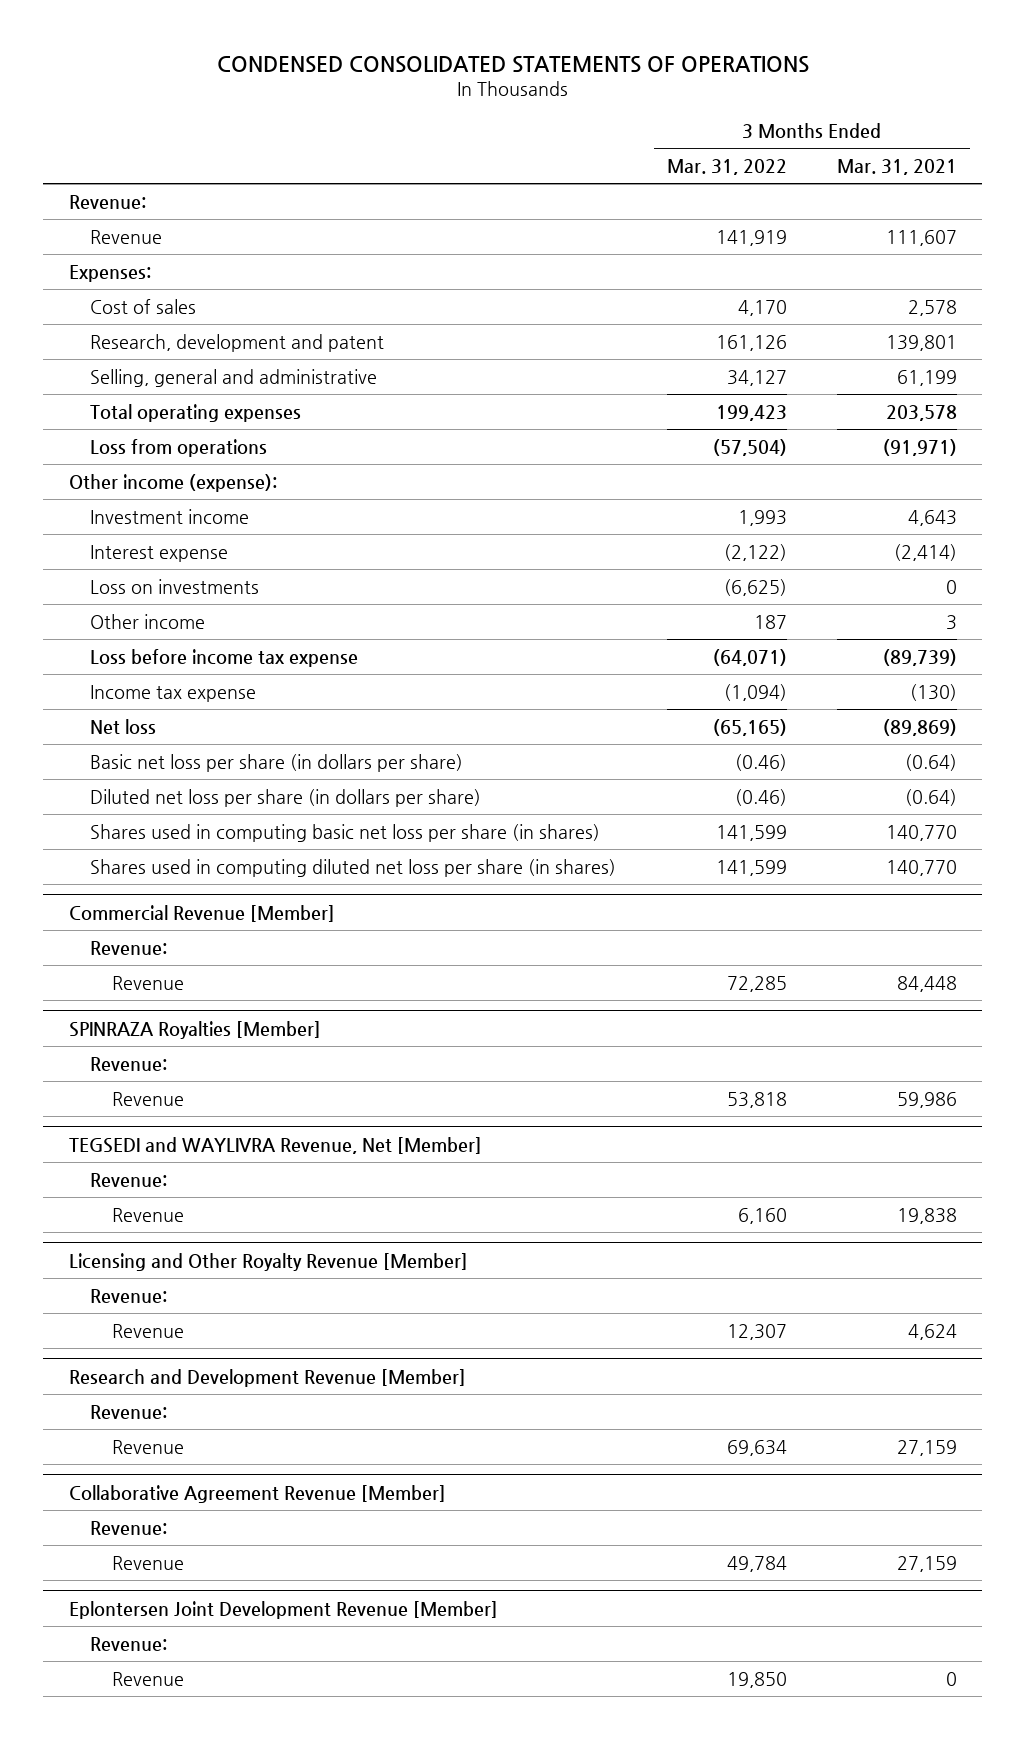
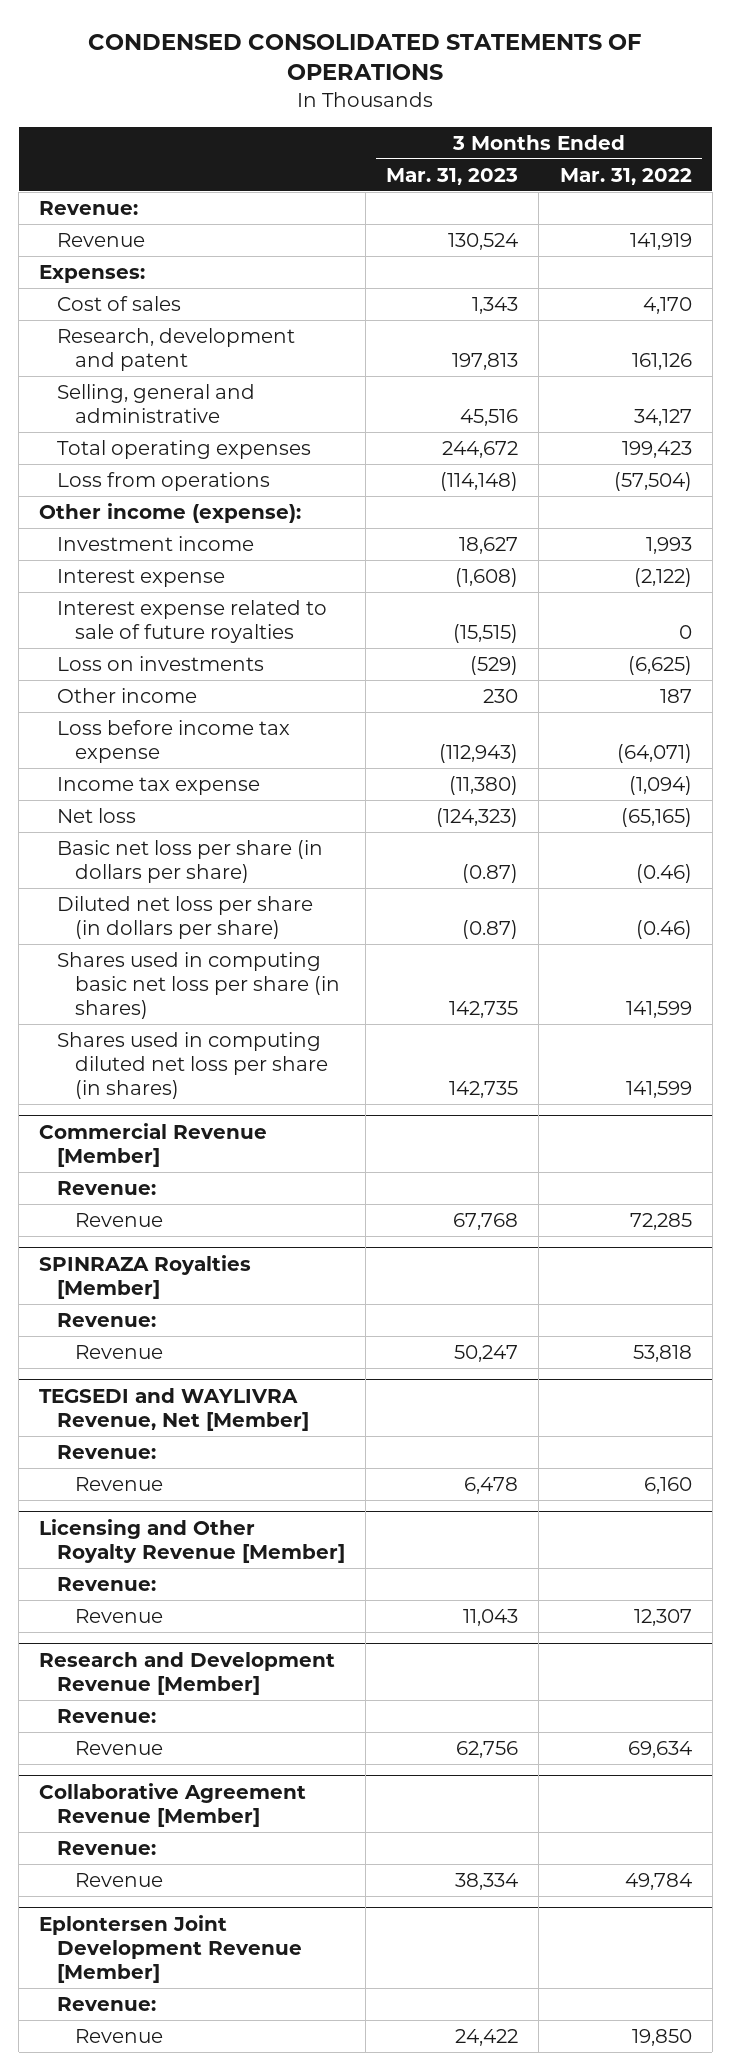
[837,159,958,176] Mar. 31, 2021 -> none
none -> [386,167,519,185] Mar. 31, 2023
none -> [57,599,328,643] Interest expense related to sale of future royalties

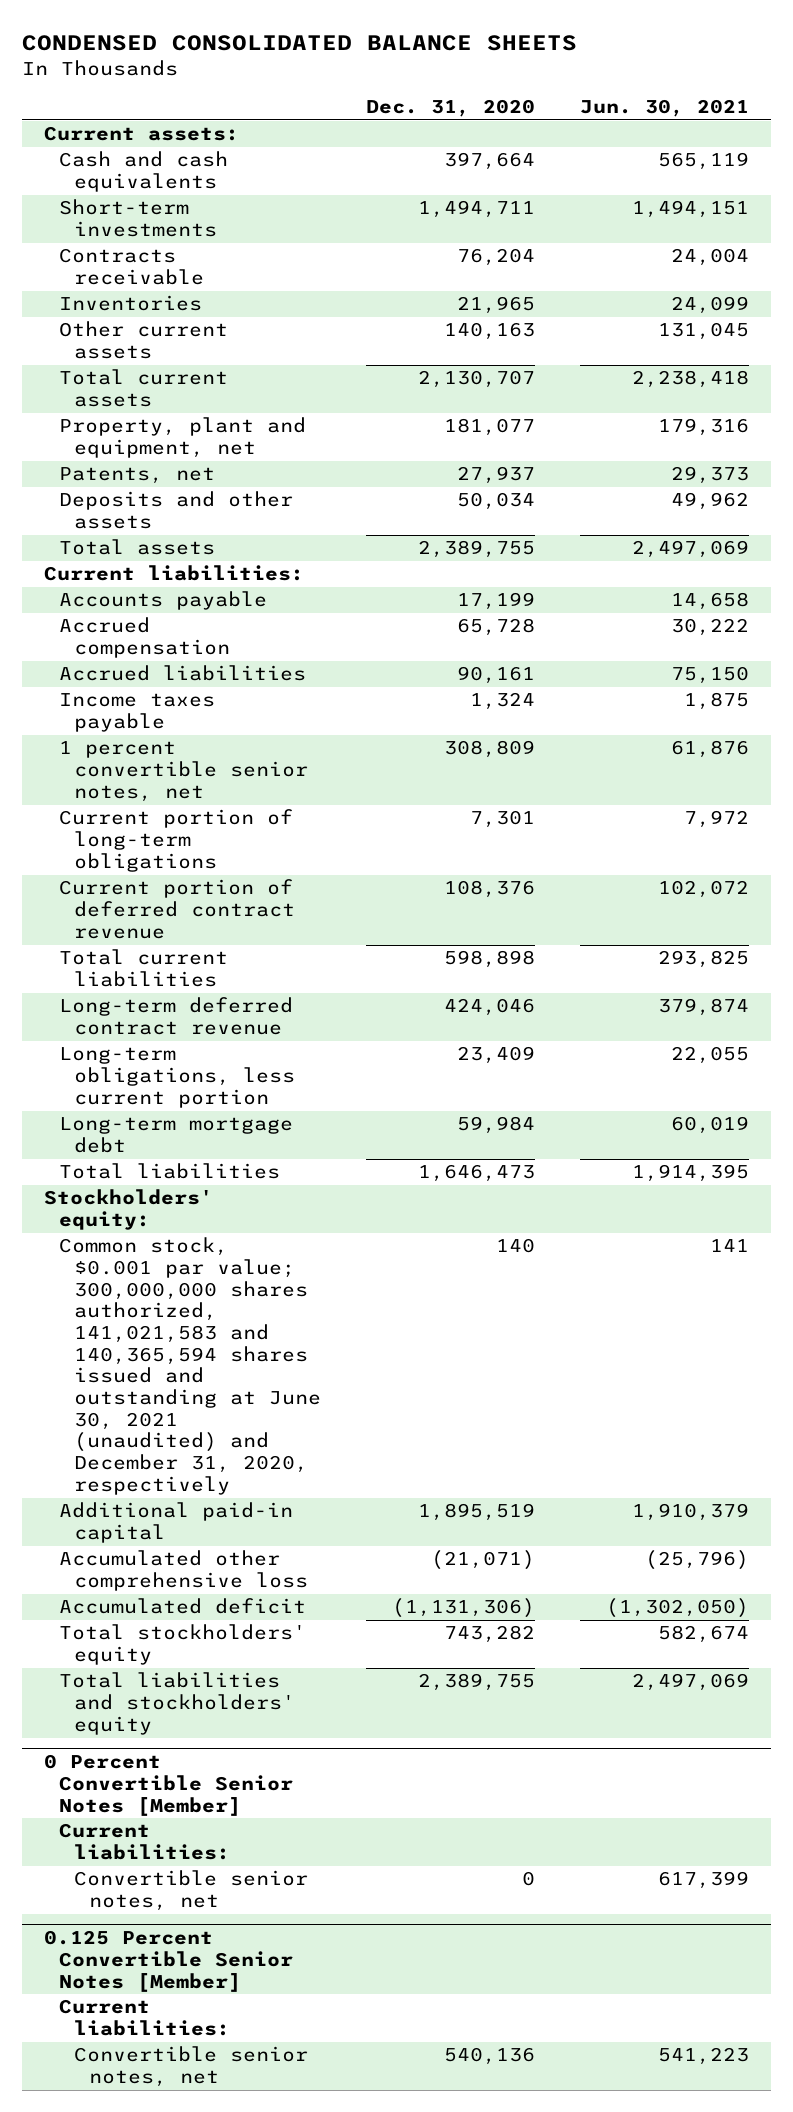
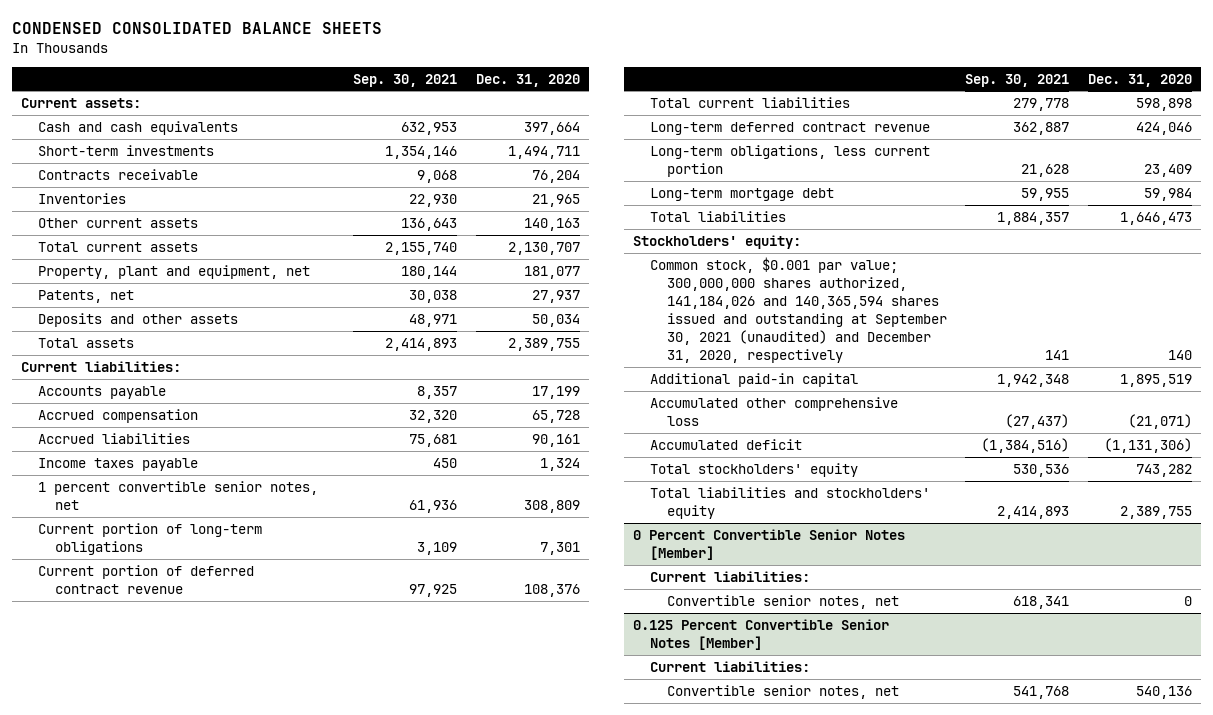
[579,98,749,117] Jun. 30, 2021 -> none
none -> [353,73,458,87] Sep. 30, 2021
[59,1237,322,1495] Common stock, $0.001 par value; 300,000,000 shares authorized, 141,021,583 and 140,365,594 shares issued and outstanding at June 30, 2021 (unaudited) and December 31, 2020, respectively -> [650,256,948,363] Common stock, $0.001 par value; 300,000,000 shares authorized, 141,184,026 and 140,365,594 shares issued and outstanding at September 30, 2021 (unaudited) and December 31, 2020, respectively

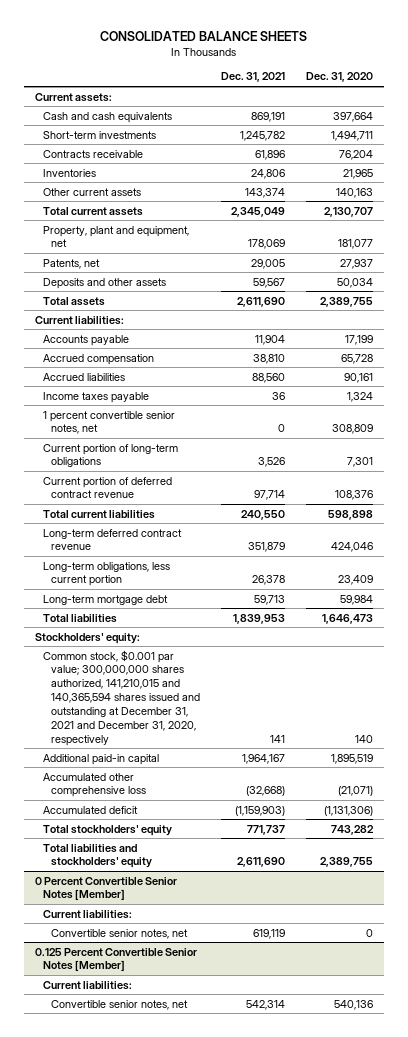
[11,21,382,34] CONDENSED CONSOLIDATED BALANCE SHEETS -> [99,31,307,42] CONSOLIDATED BALANCE SHEETS
[353,73,458,87] Sep. 30, 2021 -> none
none -> [220,72,285,83] Dec. 31, 2021
[650,256,948,363] Common stock, $0.001 par value; 300,000,000 shares authorized, 141,184,026 and 140,365,594 shares issued and outstanding at September 30, 2021 (unaudited) and December 31, 2020, respectively -> [42,649,200,746] Common stock, $0.001 par value; 300,000,000 shares authorized, 141,210,015 and 140,365,594 shares issued and outstanding at December 31, 2021 and December 31, 2020, respectively

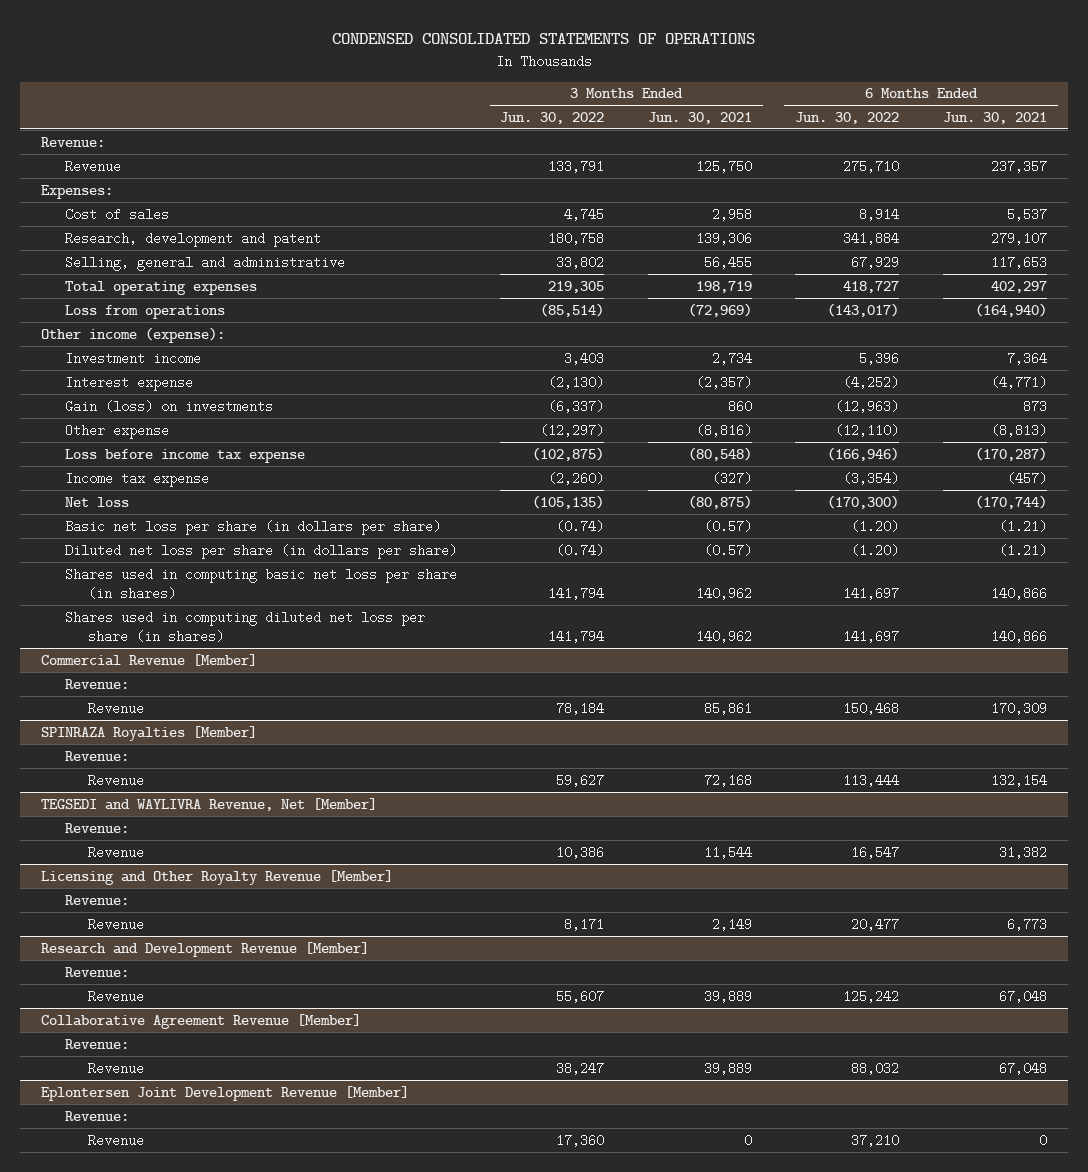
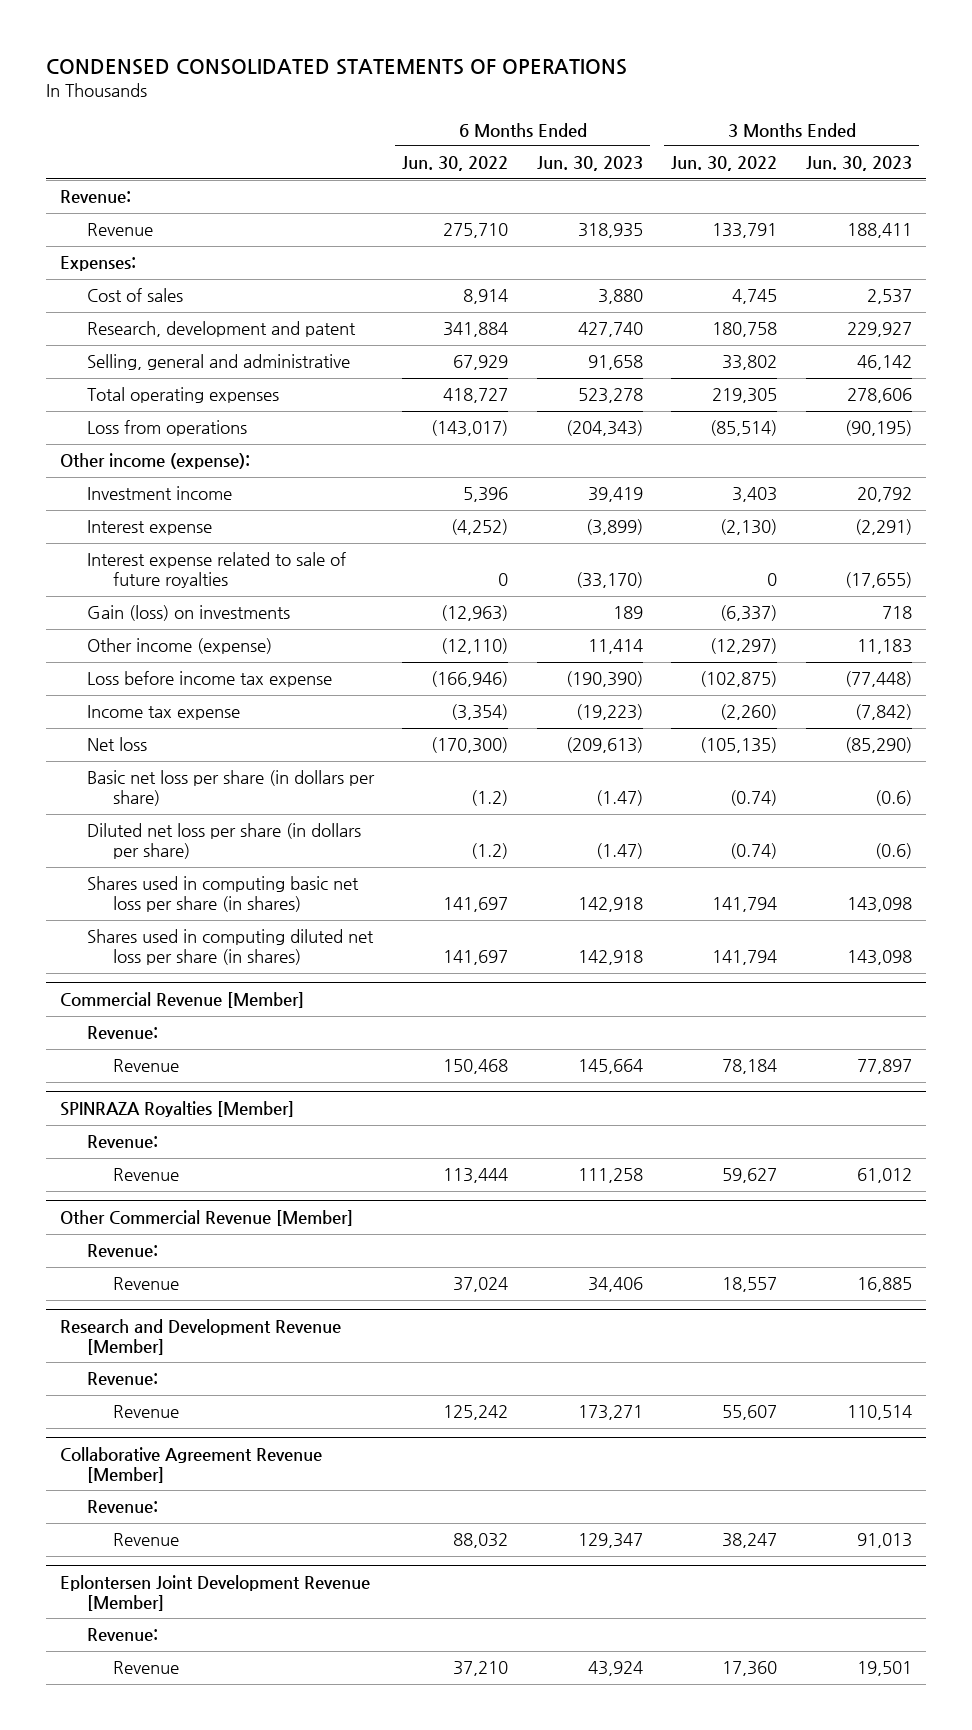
[647,111,752,124] Jun. 30, 2021 -> none
[942,111,1047,124] Jun. 30, 2021 -> none
none -> [536,156,643,172] Jun. 30, 2023
none -> [805,156,912,172] Jun. 30, 2023
none -> [86,552,346,589] Interest expense related to sale of future royalties
[64,423,169,439] Other expense -> [86,638,272,655] Other income (expense)
[851,519,900,533] (1.20) -> [471,790,509,807] (1.2)
[851,543,900,557] (1.20) -> [471,843,509,860] (1.2)
[41,797,378,811] TEGSEDI and WAYLIVRA Revenue, Net [Member] -> none
[64,822,129,833] Revenue: -> none
[88,845,145,859] Revenue -> none
[41,869,394,885] Licensing and Other Royalty Revenue [Member] -> none
none -> [60,1210,354,1227] Other Commercial Revenue [Member]
[564,917,605,931] 8,171 -> [722,1277,778,1293] 18,557
[851,917,900,931] 20,477 -> [453,1277,509,1293] 37,024

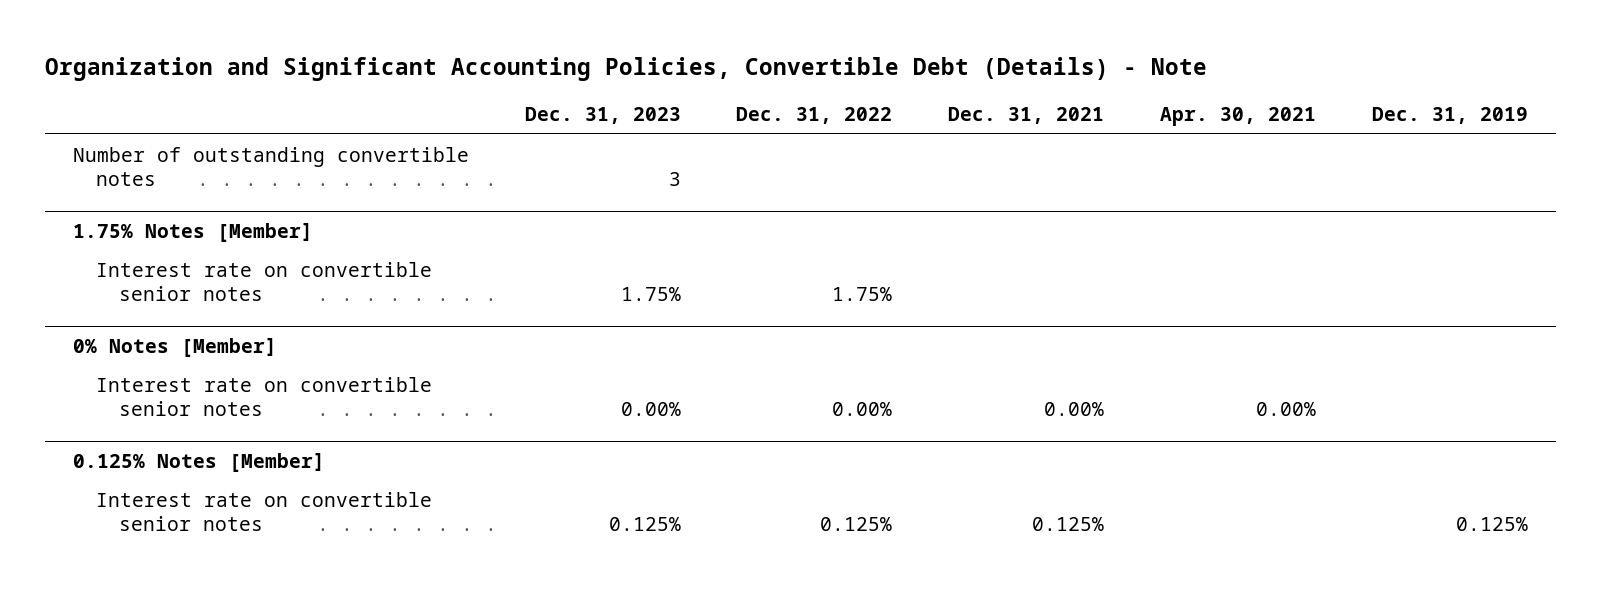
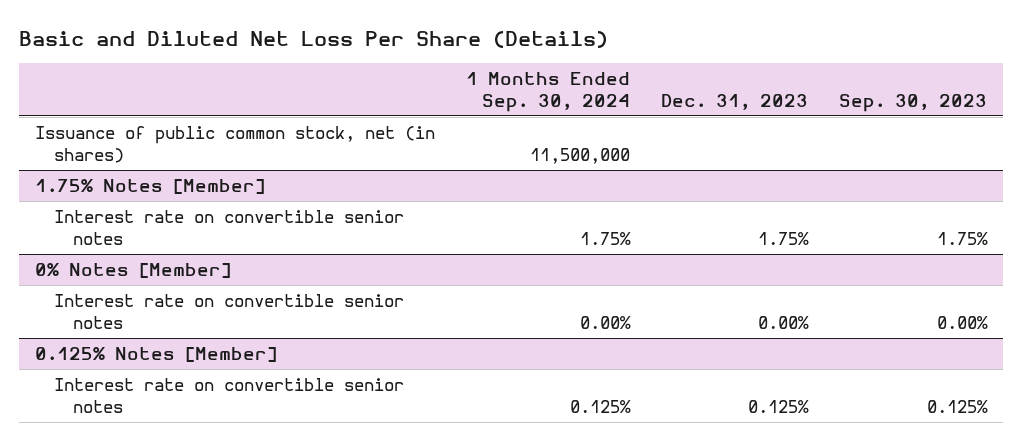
[44,56,1207,81] Organization and Significant Accounting Policies, Convertible Debt (Details) - Note -> [19,30,609,48] Basic and Diluted Net Loss Per Share (Details)
[736,106,893,124] Dec. 31, 2022 -> none
[948,106,1105,124] Dec. 31, 2021 -> none
[1160,106,1317,126] Apr. 30, 2021 -> none
[1371,106,1528,124] Dec. 31, 2019 -> none
none -> [465,71,630,112] 1 Months Ended Sep. 30, 2024
none -> [839,93,988,112] Sep. 30, 2023
[72,146,469,186] Number of outstanding convertible notes -> none
none -> [34,126,435,163] Issuance of public common stock, net (in shares)

